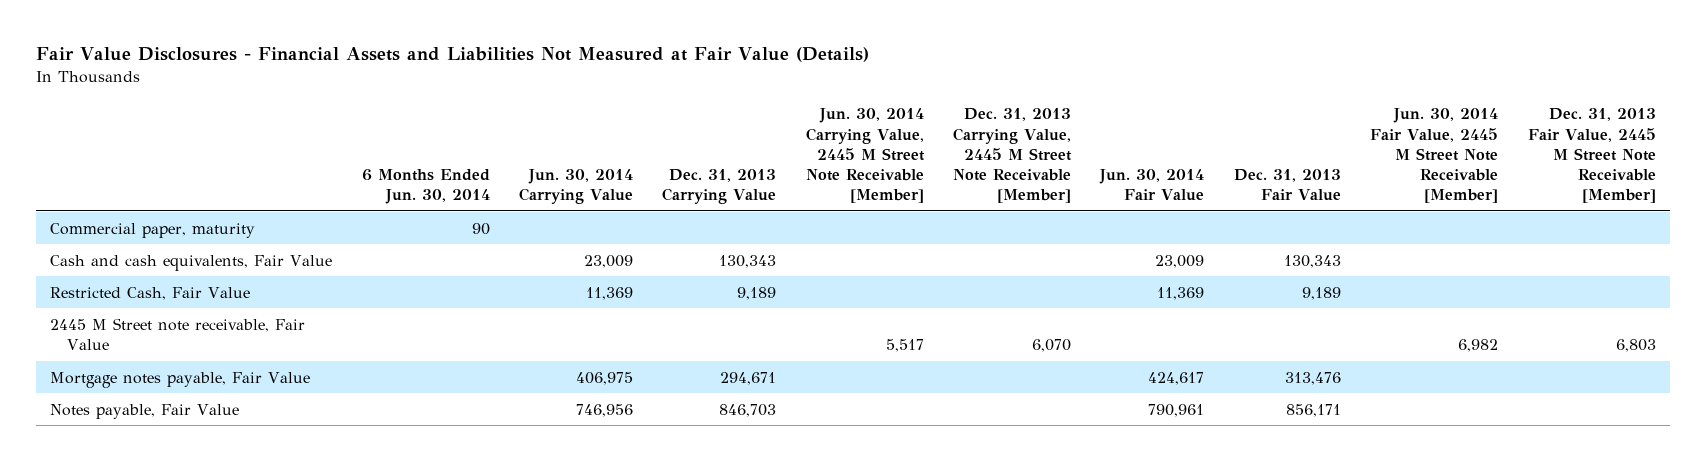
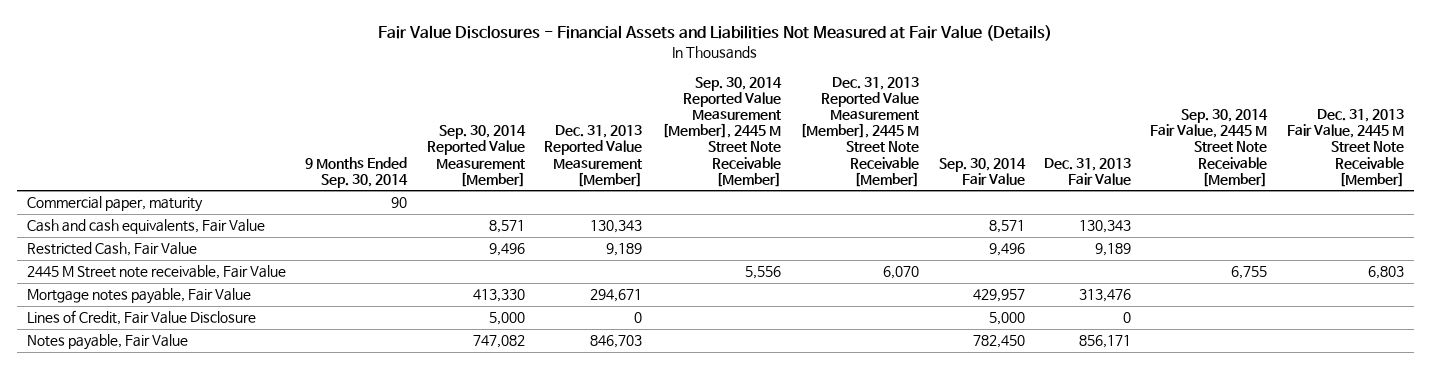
[361,169,490,205] 6 Months Ended Jun. 30, 2014 -> none
[518,169,633,205] Jun. 30, 2014 Carrying Value -> none
[662,169,777,205] Dec. 31, 2013 Carrying Value -> none
[805,108,925,204] Jun. 30, 2014 Carrying Value, 2445 M Street Note Receivable [Member] -> none
[953,108,1073,204] Dec. 31, 2013 Carrying Value, 2445 M Street Note Receivable [Member] -> none
[1099,169,1205,202] Jun. 30, 2014 Fair Value -> none
[1370,108,1499,204] Jun. 30, 2014 Fair Value, 2445 M Street Note Receivable [Member] -> none
none -> [305,156,409,188] 9 Months Ended Sep. 30, 2014
none -> [426,125,526,187] Sep. 30, 2014 Reported Value Measurement [Member]
none -> [544,125,643,187] Dec. 31, 2013 Reported Value Measurement [Member]
none -> [661,76,782,187] Sep. 30, 2014 Reported Value Measurement [Member], 2445 M Street Note Receivable [Member]
none -> [800,76,920,187] Dec. 31, 2013 Reported Value Measurement [Member], 2445 M Street Note Receivable [Member]
none -> [938,157,1026,185] Sep. 30, 2014 Fair Value
none -> [1150,109,1269,187] Sep. 30, 2014 Fair Value, 2445 M Street Note Receivable [Member]
none -> [26,310,256,326] Lines of Credit, Fair Value Disclosure

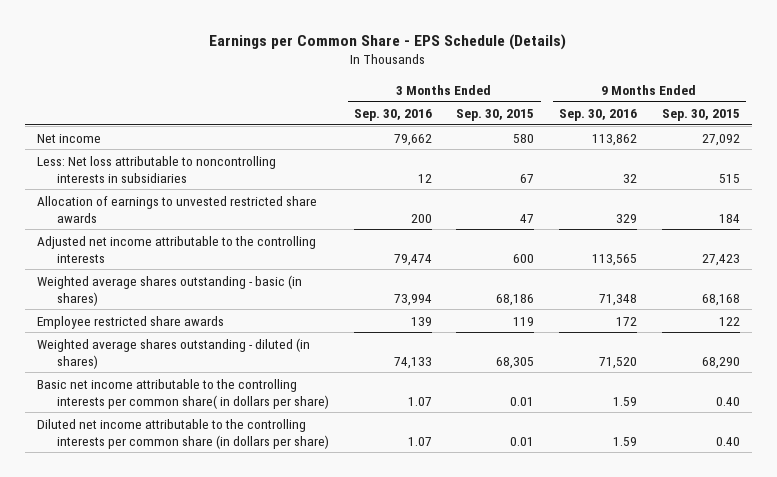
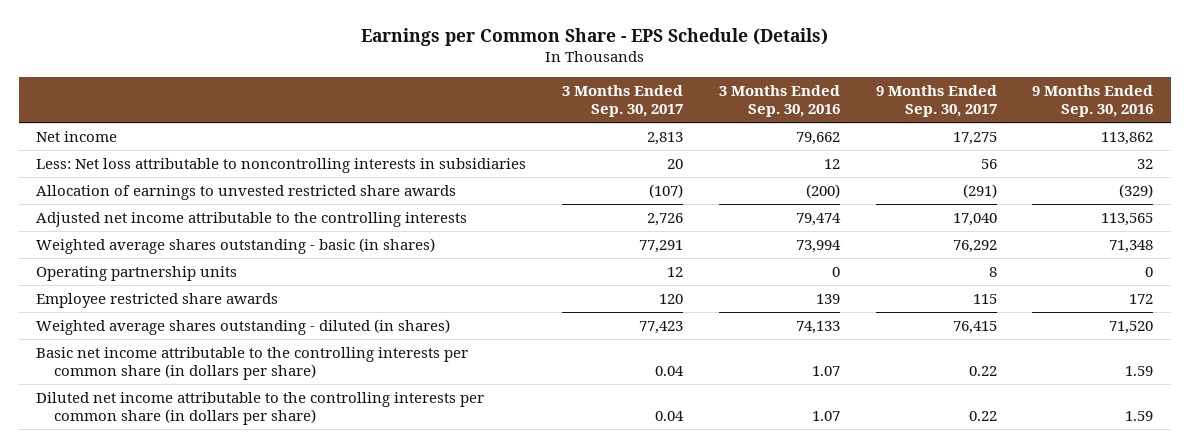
[456,109,535,122] Sep. 30, 2015 -> none
[661,109,740,122] Sep. 30, 2015 -> none
none -> [562,85,684,118] 3 Months Ended Sep. 30, 2017
none -> [875,85,997,118] 9 Months Ended Sep. 30, 2017
[410,213,432,223] 200 -> [805,183,840,198] (200)
[615,213,637,223] 329 -> [1119,183,1154,198] (329)
none -> [36,265,238,281] Operating partnership units
[37,378,330,409] Basic net income attributable to the controlling interests per common share( in dollars per share) -> [36,346,469,380] Basic net income attributable to the controlling interests per common share (in dollars per share)

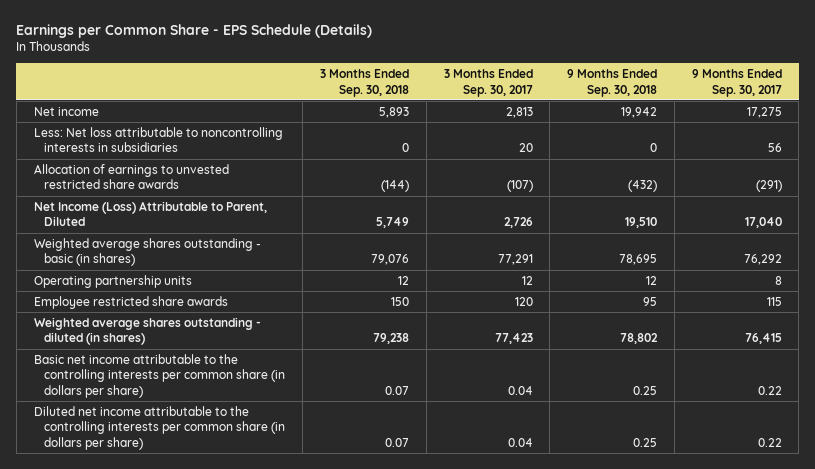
[718,85,840,118] 3 Months Ended Sep. 30, 2016 -> none
[1032,85,1154,118] 9 Months Ended Sep. 30, 2016 -> none
none -> [319,69,409,97] 3 Months Ended Sep. 30, 2018
none -> [567,69,658,97] 9 Months Ended Sep. 30, 2018
[36,211,468,227] Adjusted net income attributable to the controlling interests -> [33,200,267,227] Net Income (Loss) Attributable to Parent, Diluted

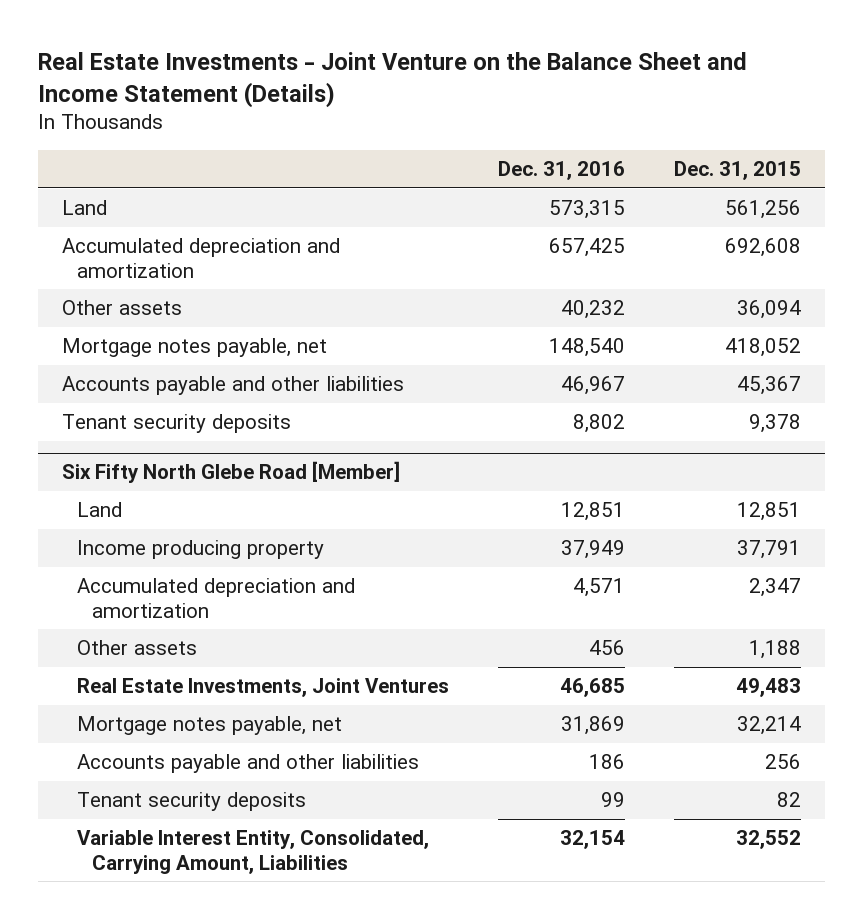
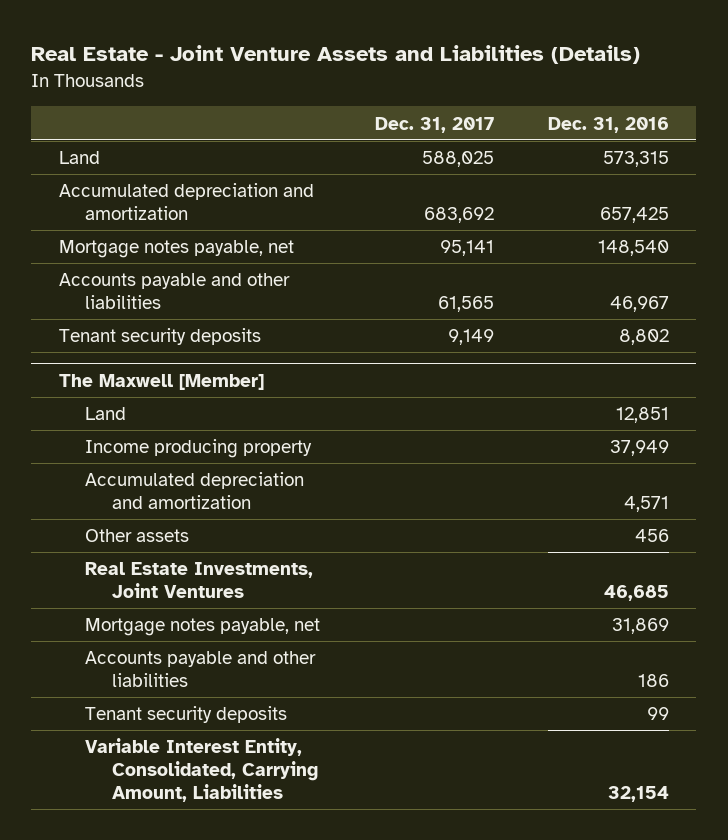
[37,51,747,108] Real Estate Investments - Joint Venture on the Balance Sheet and Income Statement (Details) -> [31,45,641,65] Real Estate - Joint Venture Assets and Liabilities (Details)
[673,161,801,181] Dec. 31, 2015 -> none
none -> [374,116,494,133] Dec. 31, 2017
[62,300,183,316] Other assets -> none
[62,461,401,484] Six Fifty North Glebe Road [Member] -> none
none -> [58,373,264,390] The Maxwell [Member]

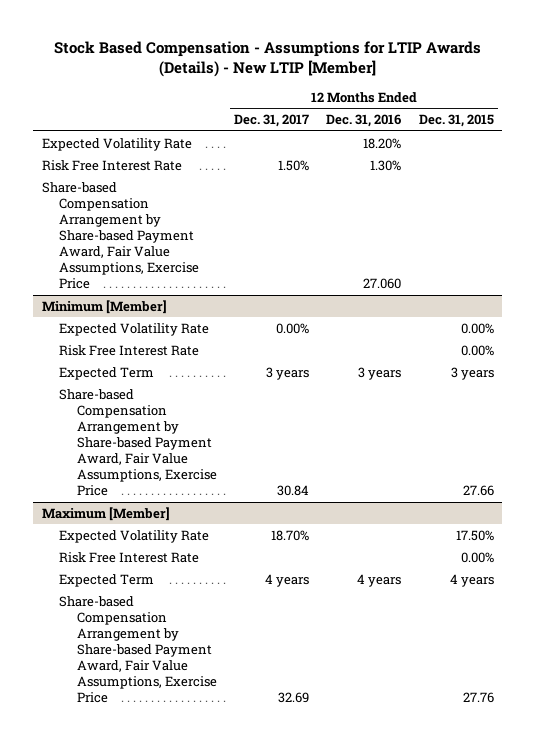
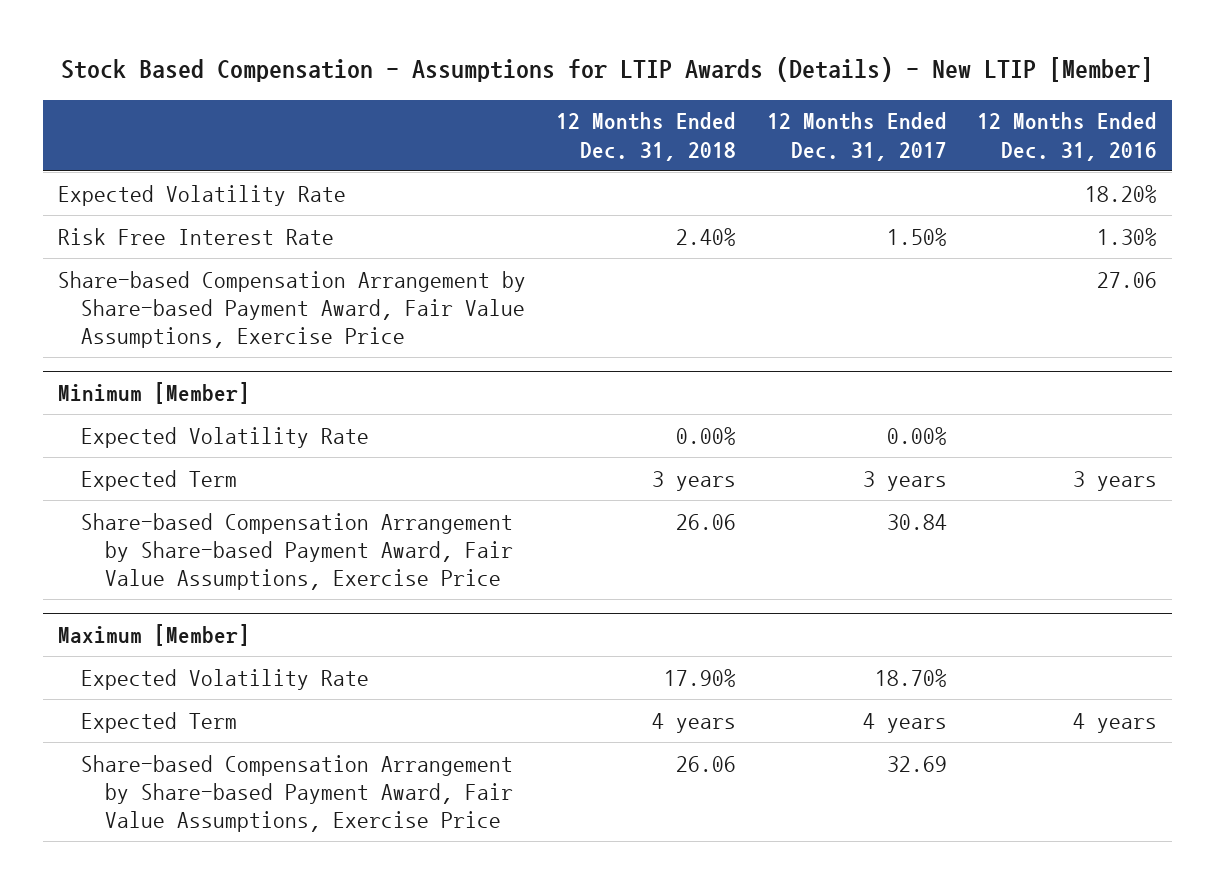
[418,114,494,128] Dec. 31, 2015 -> none
none -> [556,112,737,161] 12 Months Ended Dec. 31, 2018
[363,278,402,290] 27.060 -> [1097,271,1158,288] 27.06
[59,344,200,356] Risk Free Interest Rate -> none
[59,551,200,563] Risk Free Interest Rate -> none

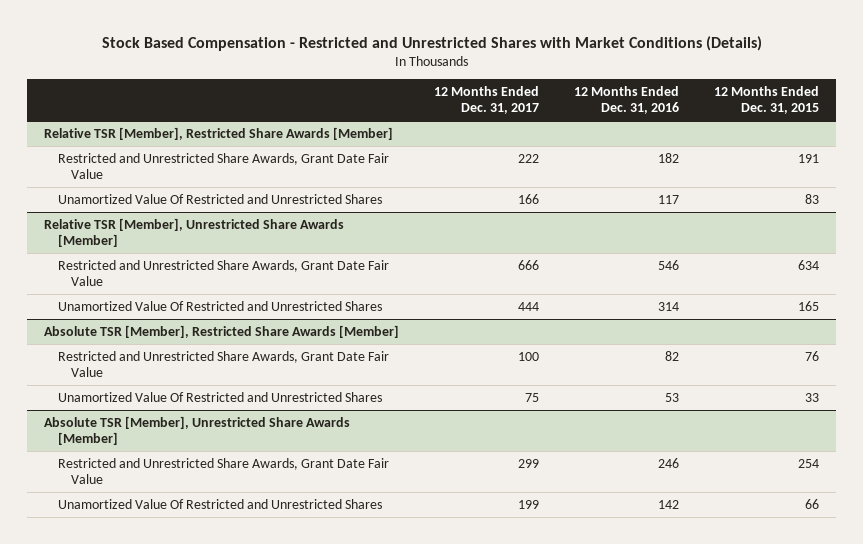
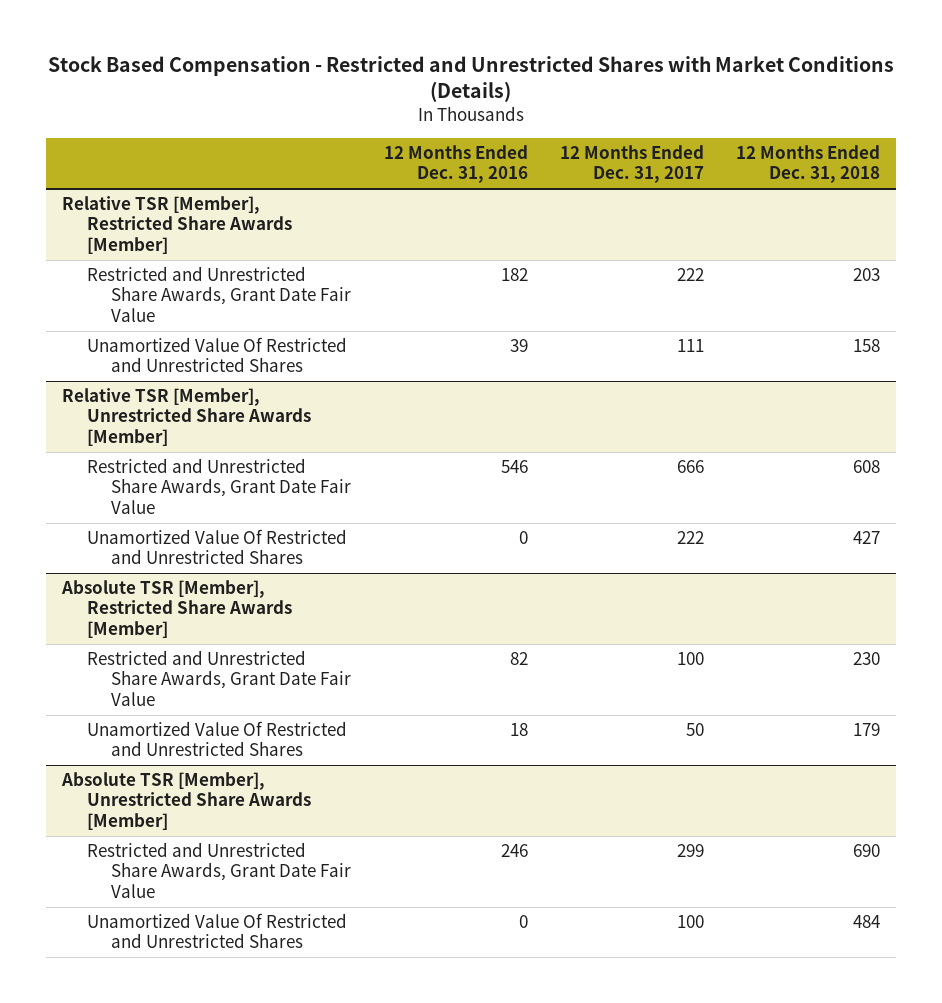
[713,85,819,115] 12 Months Ended Dec. 31, 2015 -> none
none -> [736,144,881,184] 12 Months Ended Dec. 31, 2018
[518,193,540,204] 166 -> [676,339,704,353] 111
[658,194,680,204] 117 -> [509,339,528,353] 39
[518,301,540,311] 444 -> [676,531,704,545] 222
[658,301,680,311] 314 -> [518,531,528,545] 0
[525,392,540,402] 75 -> [685,723,704,737] 50
[665,392,680,402] 53 -> [509,723,528,737] 18
[518,499,540,509] 199 -> [676,915,704,929] 100
[658,499,680,509] 142 -> [518,915,528,929] 0

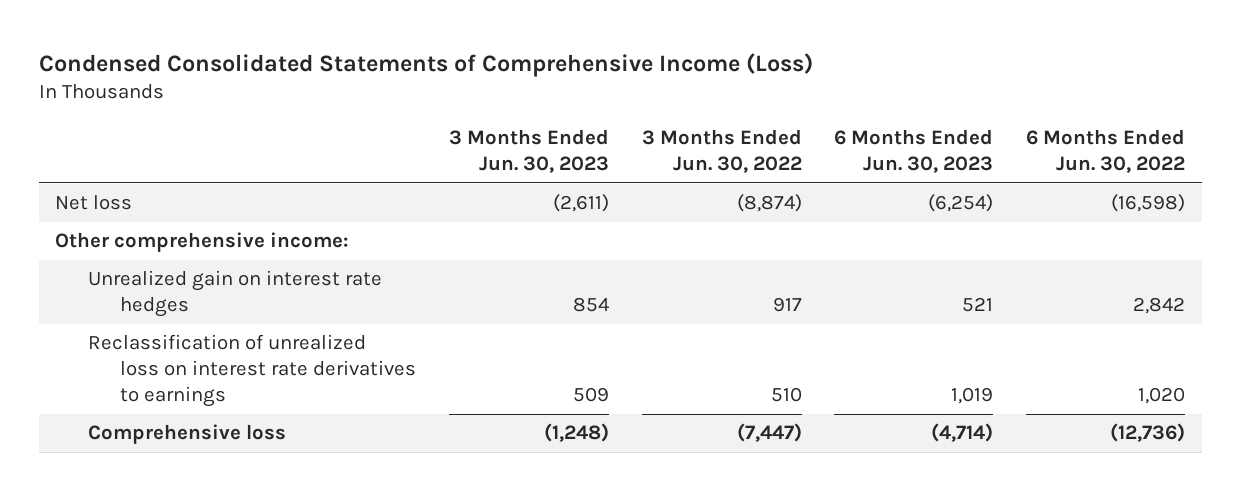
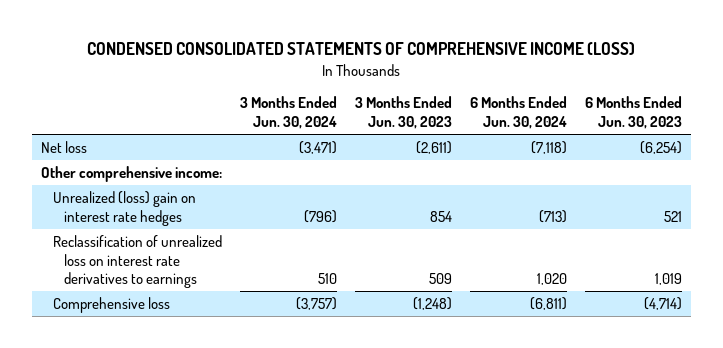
[39,52,814,77] Condensed Consolidated Statements of Comprehensive Income (Loss) -> [87,42,636,56] CONDENSED CONSOLIDATED STATEMENTS OF COMPREHENSIVE INCOME (LOSS)
[641,129,802,174] 3 Months Ended Jun. 30, 2022 -> none
[1026,129,1186,174] 6 Months Ended Jun. 30, 2022 -> none
none -> [240,96,338,130] 3 Months Ended Jun. 30, 2024
none -> [469,96,567,130] 6 Months Ended Jun. 30, 2024
[87,270,382,318] Unrealized gain on interest rate hedges -> [52,190,196,226] Unrealized (loss) gain on interest rate hedges

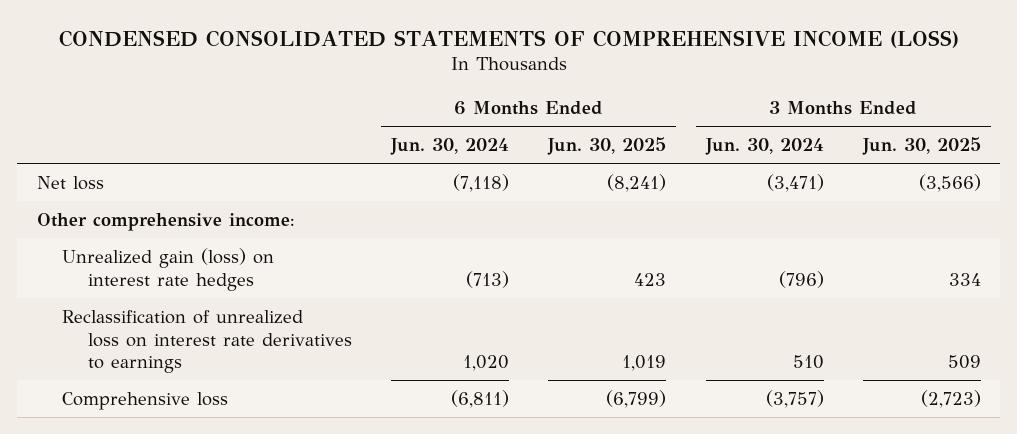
[354,96,452,130] 3 Months Ended Jun. 30, 2023 -> none
[584,96,682,130] 6 Months Ended Jun. 30, 2023 -> none
none -> [547,137,667,156] Jun. 30, 2025
none -> [861,137,981,156] Jun. 30, 2025
[52,190,196,226] Unrealized (loss) gain on interest rate hedges -> [62,247,275,291] Unrealized gain (loss) on interest rate hedges

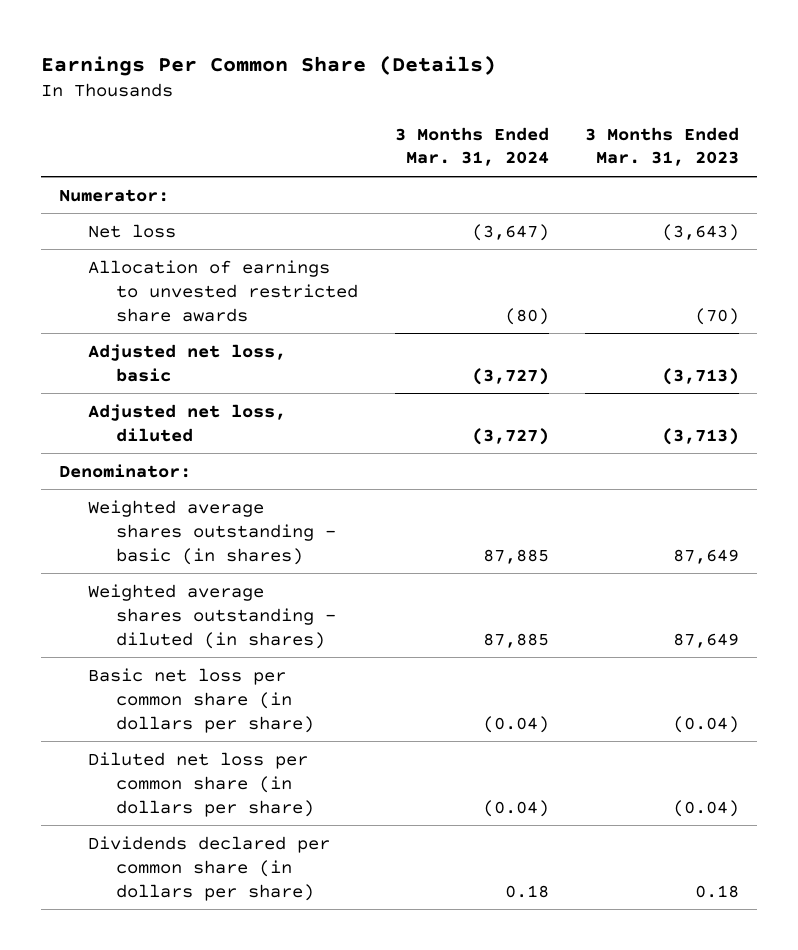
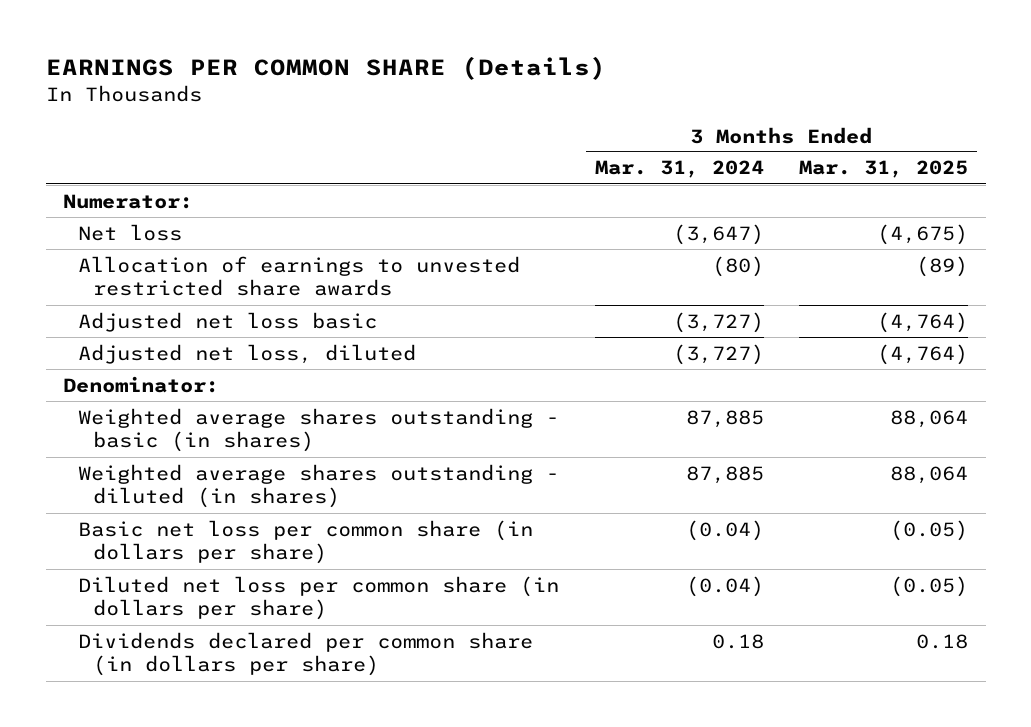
[40,54,496,76] Earnings Per Common Share (Details) -> [45,56,606,81] EARNINGS PER COMMON SHARE (Details)
[585,126,740,167] 3 Months Ended Mar. 31, 2023 -> none
none -> [799,160,969,179] Mar. 31, 2025
[87,343,286,382] Adjusted net loss, basic -> [78,311,378,332] Adjusted net loss basic

